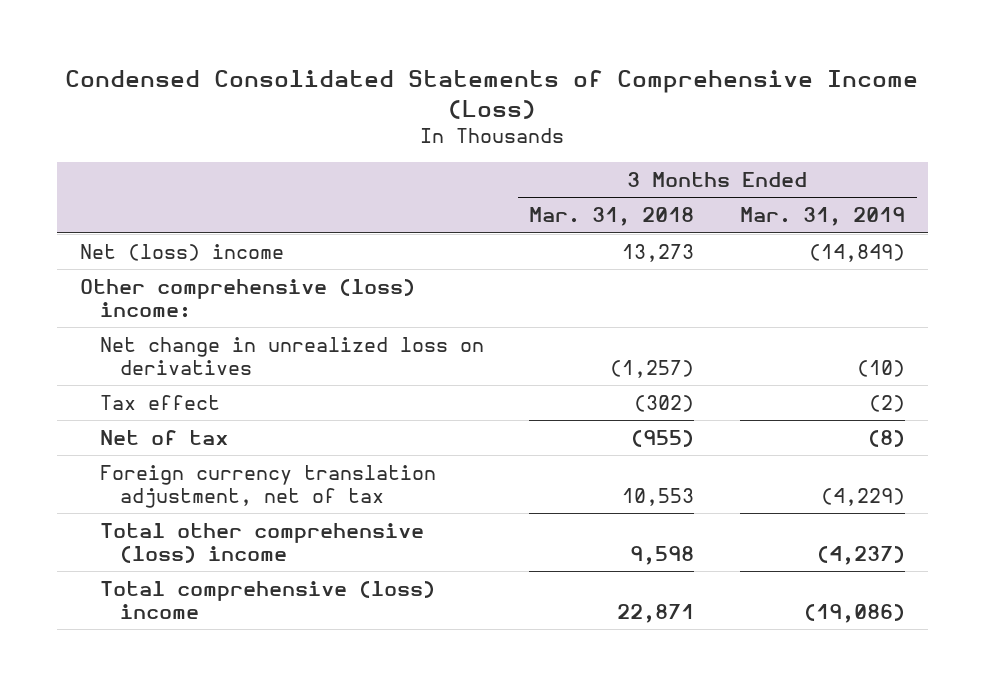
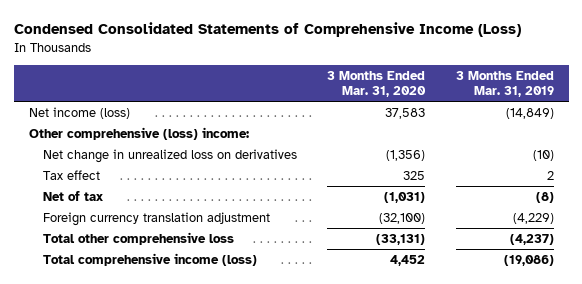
[529,207,695,227] Mar. 31, 2018 -> none
none -> [327,70,427,98] 3 Months Ended Mar. 31, 2020
[79,244,284,262] Net (loss) income -> [28,106,130,119] Net income (loss)
[869,395,906,413] (2) -> [546,170,554,180] 2
[99,465,436,508] Foreign currency translation adjustment, net of tax -> [42,211,270,226] Foreign currency translation adjustment
[99,523,424,563] Total other comprehensive (loss) income -> [42,231,234,245] Total other comprehensive loss
[99,581,435,619] Total comprehensive (loss) income -> [42,252,257,266] Total comprehensive income (loss)

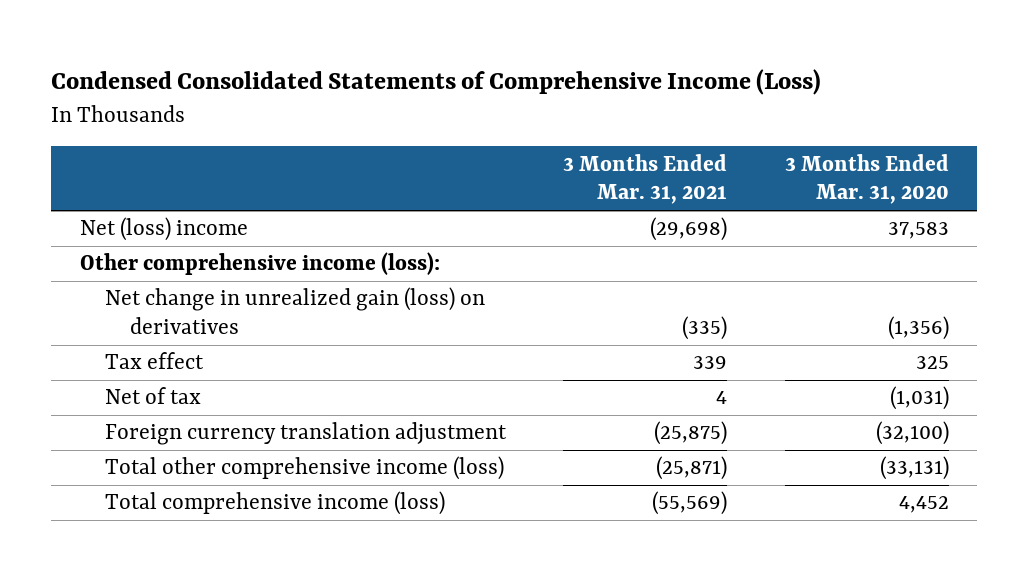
[455,70,554,98] 3 Months Ended Mar. 31, 2019 -> none
none -> [563,153,728,205] 3 Months Ended Mar. 31, 2021
[28,106,130,119] Net income (loss) -> [79,217,248,242] Net (loss) income
[28,126,249,140] Other comprehensive (loss) income: -> [79,252,440,276] Other comprehensive income (loss):
[42,148,297,163] Net change in unrealized loss on derivatives -> [105,287,486,335] Net change in unrealized gain (loss) on derivatives
[42,231,234,245] Total other comprehensive loss -> [105,456,505,481] Total other comprehensive income (loss)

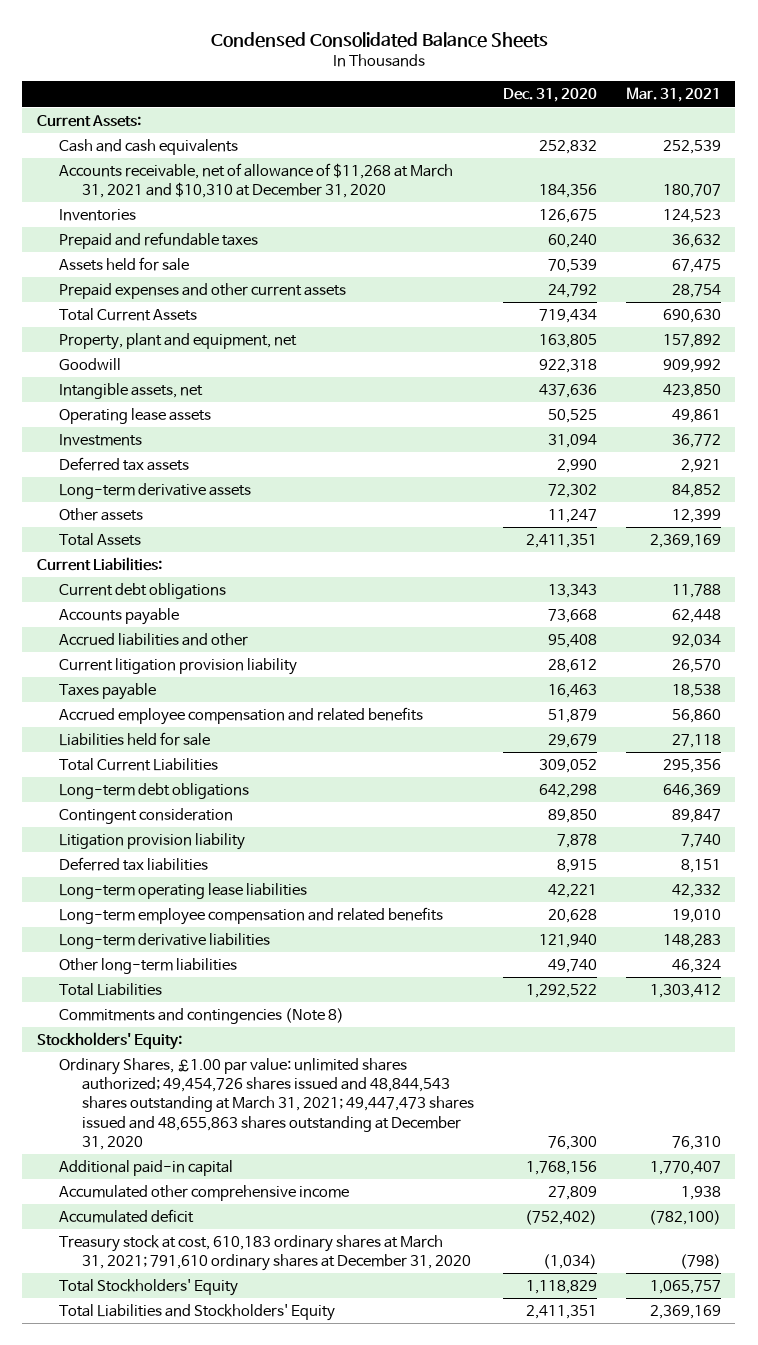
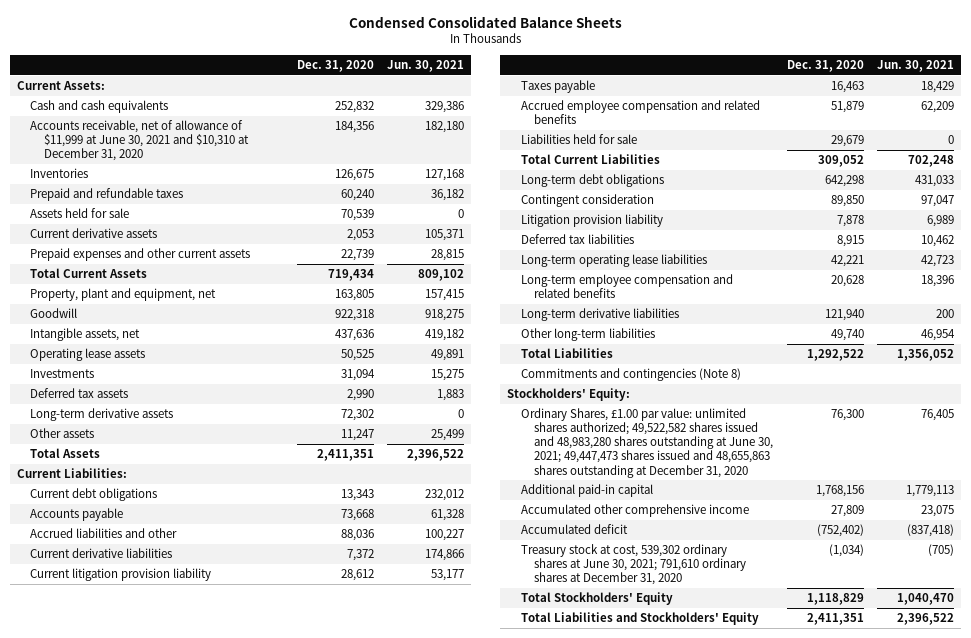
[625,87,721,103] Mar. 31, 2021 -> none
none -> [387,60,465,73] Jun. 30, 2021
[59,163,454,199] Accounts receivable, net of allowance of $11,268 at March 31, 2021 and $10,310 at December 31, 2020 -> [30,120,250,162] Accounts receivable, net of allowance of $11,999 at June 30, 2021 and $10,310 at December 31, 2020
none -> [30,228,158,239] Current derivative assets
[547,284,597,299] 24,792 -> [340,249,374,262] 22,739
[547,634,597,649] 95,408 -> [340,529,374,542] 88,036
none -> [30,548,173,559] Current derivative liabilities
[59,1058,474,1150] Ordinary Shares, £1.00 par value: unlimited shares authorized; 49,454,726 shares issued and 48,844,543 shares outstanding at March 31, 2021; 49,447,473 shares issued and 48,655,863 shares outstanding at December 31, 2020 -> [520,408,774,478] Ordinary Shares, £1.00 par value: unlimited shares authorized; 49,522,582 shares issued and 48,983,280 shares outstanding at June 30, 2021; 49,447,473 shares issued and 48,655,863 shares outstanding at December 31, 2020
[59,1235,471,1272] Treasury stock at cost, 610,183 ordinary shares at March 31, 2021; 791,610 ordinary shares at December 31, 2020 -> [520,544,747,586] Treasury stock at cost, 539,302 ordinary shares at June 30, 2021; 791,610 ordinary shares at December 31, 2020

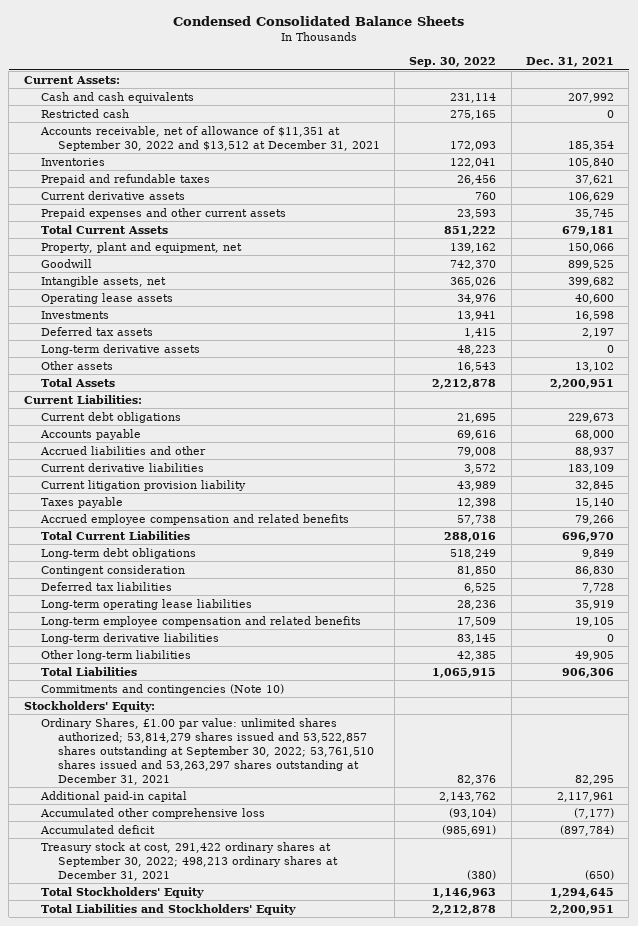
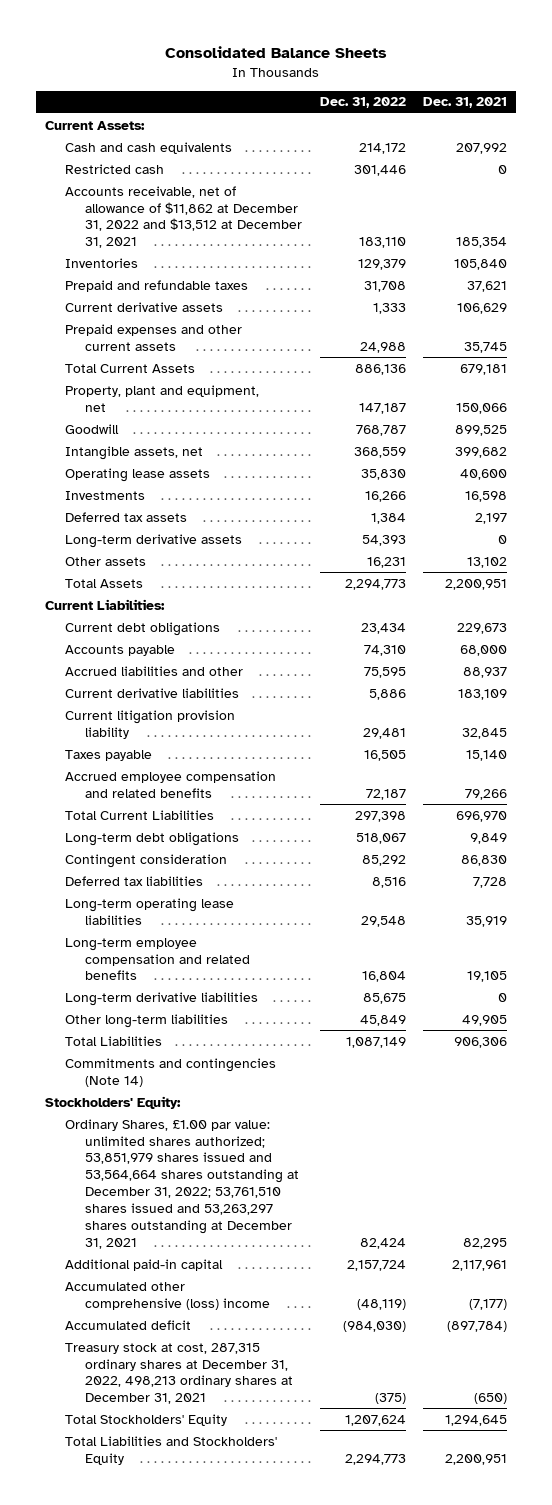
[172,16,464,27] Condensed Consolidated Balance Sheets -> [164,45,387,58] Consolidated Balance Sheets
[409,56,497,67] Sep. 30, 2022 -> none
none -> [319,97,406,109] Dec. 31, 2022
[39,125,380,151] Accounts receivable, net of allowance of $11,351 at September 30, 2022 and $13,512 at December 31, 2021 -> [64,185,302,249] Accounts receivable, net of allowance of $11,862 at December 31, 2022 and $13,512 at December 31, 2021
[40,683,284,695] Commitments and contingencies (Note 10) -> [64,1057,276,1087] Commitments and contingencies (Note 14)
[40,717,374,785] Ordinary Shares, £1.00 par value: unlimited shares authorized; 53,814,279 shares issued and 53,522,857 shares outstanding at September 30, 2022; 53,761,510 shares issued and 53,263,297 shares outstanding at December 31, 2021 -> [64,1118,299,1249] Ordinary Shares, £1.00 par value: unlimited shares authorized; 53,851,979 shares issued and 53,564,664 shares outstanding at December 31, 2022; 53,761,510 shares issued and 53,263,297 shares outstanding at December 31, 2021
[39,807,265,819] Accumulated other comprehensive loss -> [64,1281,270,1310] Accumulated other comprehensive (loss) income
[40,841,338,881] Treasury stock at cost, 291,422 ordinary shares at September 30, 2022; 498,213 ordinary shares at December 31, 2021 -> [64,1342,293,1405] Treasury stock at cost, 287,315 ordinary shares at December 31, 2022, 498,213 ordinary shares at December 31, 2021

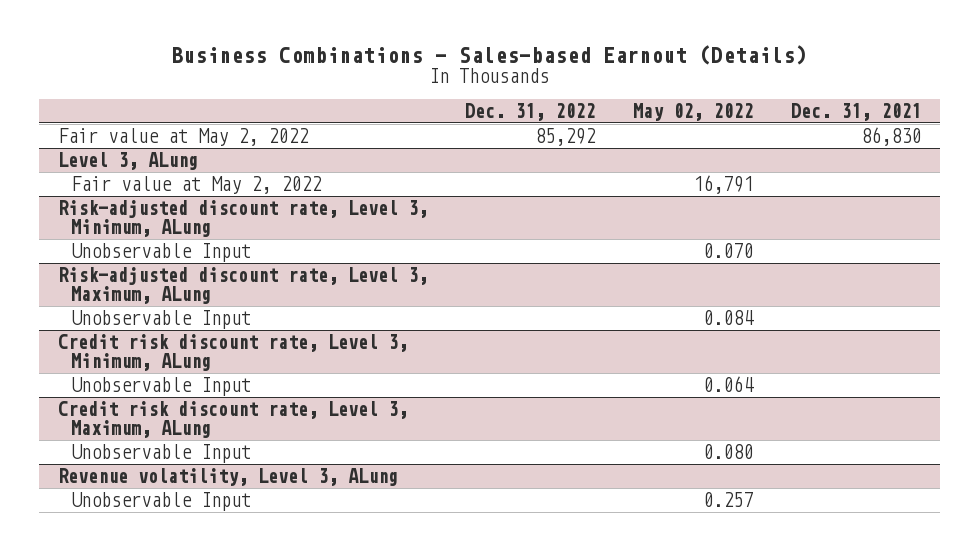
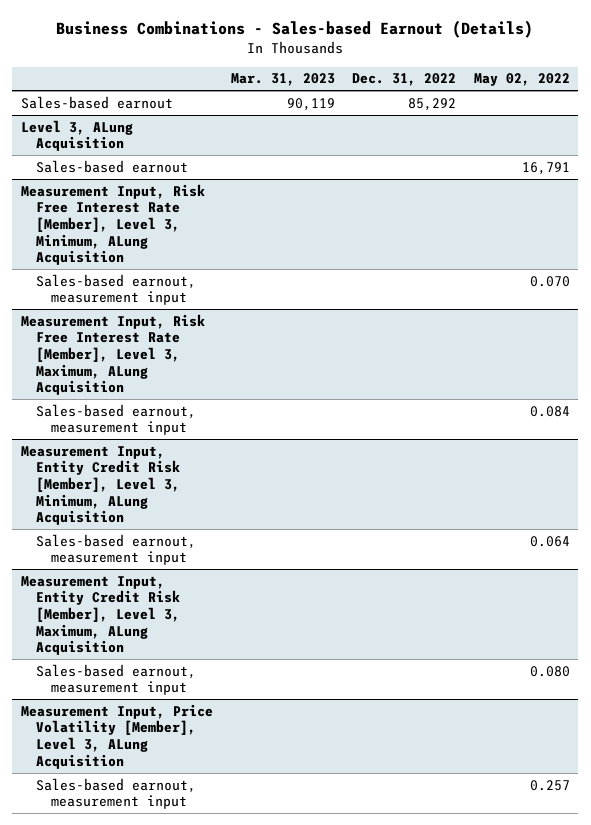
[790,103,921,122] Dec. 31, 2021 -> none
none -> [230,73,335,87] Mar. 31, 2023
[57,200,428,238] Risk-adjusted discount rate, Level 3, Minimum, ALung -> none
[57,267,428,305] Risk-adjusted discount rate, Level 3, Maximum, ALung -> none
[57,334,408,372] Credit risk discount rate, Level 3, Minimum, ALung -> none
[57,401,408,439] Credit risk discount rate, Level 3, Maximum, ALung -> none
[57,468,398,487] Revenue volatility, Level 3, ALung -> none
[57,128,309,147] Fair value at May 2, 2022 -> [21,95,174,109] Sales-based earnout
[57,152,198,171] Level 3, ALung -> [21,119,134,152] Level 3, ALung Acquisition
[70,176,322,195] Fair value at May 2, 2022 -> [35,159,188,173] Sales-based earnout
none -> [21,183,206,266] Measurement Input, Risk Free Interest Rate [Member], Level 3, Minimum, ALung Acquisition
[70,243,251,263] Unobservable Input -> [35,273,196,306] Sales-based earnout, measurement input
none -> [21,313,206,396] Measurement Input, Risk Free Interest Rate [Member], Level 3, Maximum, ALung Acquisition
[70,310,251,330] Unobservable Input -> [35,403,196,436] Sales-based earnout, measurement input
none -> [21,445,180,526] Measurement Input, Entity Credit Risk [Member], Level 3, Minimum, ALung Acquisition
[70,377,251,397] Unobservable Input -> [35,533,196,566] Sales-based earnout, measurement input
none -> [21,575,180,656] Measurement Input, Entity Credit Risk [Member], Level 3, Maximum, ALung Acquisition
[70,444,251,464] Unobservable Input -> [35,663,196,696] Sales-based earnout, measurement input
none -> [21,703,214,769] Measurement Input, Price Volatility [Member], Level 3, ALung Acquisition
[70,492,251,512] Unobservable Input -> [35,777,196,810] Sales-based earnout, measurement input

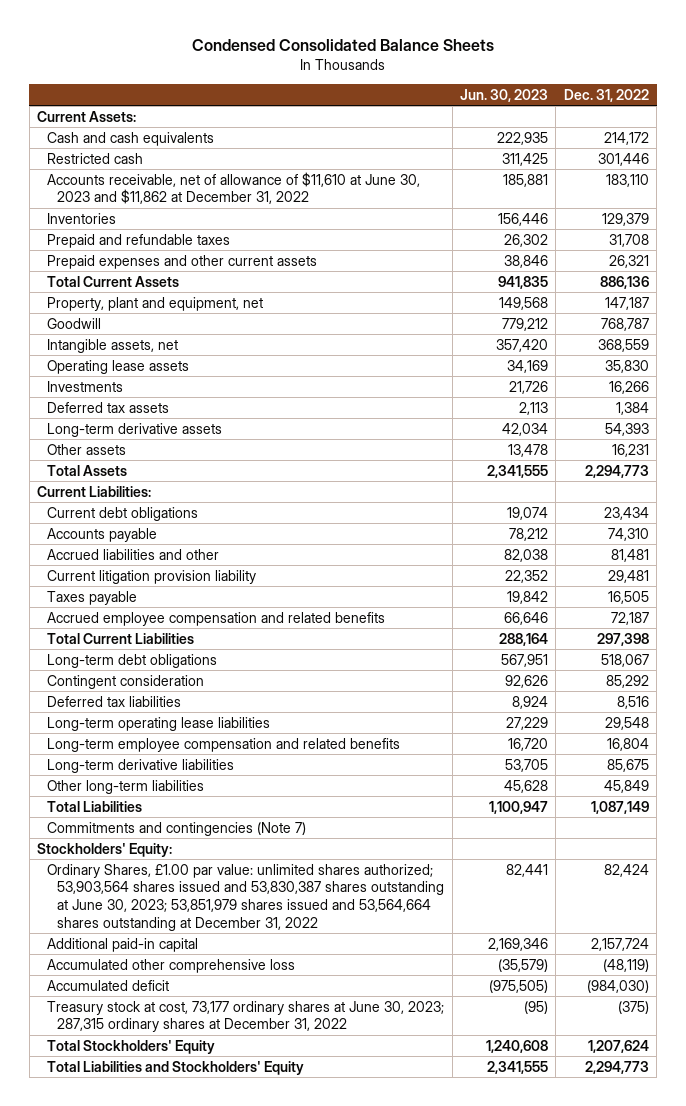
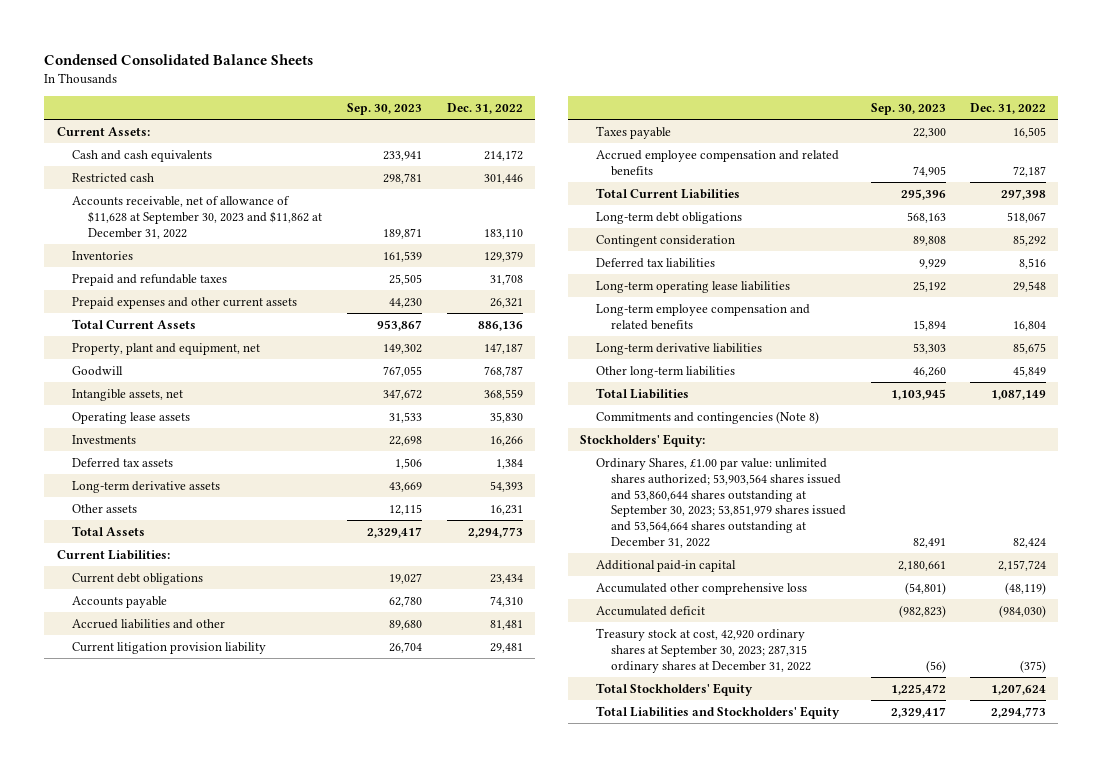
[460,88,549,102] Jun. 30, 2023 -> none
none -> [347,102,423,115] Sep. 30, 2023
[47,171,421,205] Accounts receivable, net of allowance of $11,610 at June 30, 2023 and $11,862 at December 31, 2022 -> [72,195,323,239] Accounts receivable, net of allowance of $11,628 at September 30, 2023 and $11,862 at December 31, 2022
[47,821,307,836] Commitments and contingencies (Note 7) -> [595,410,819,424] Commitments and contingencies (Note 8)
[47,863,445,931] Ordinary Shares, £1.00 par value: unlimited shares authorized; 53,903,564 shares issued and 53,830,387 shares outstanding at June 30, 2023; 53,851,979 shares issued and 53,564,664 shares outstanding at December 31, 2022 -> [595,457,847,549] Ordinary Shares, £1.00 par value: unlimited shares authorized; 53,903,564 shares issued and 53,860,644 shares outstanding at September 30, 2023; 53,851,979 shares issued and 53,564,664 shares outstanding at December 31, 2022
[47,1000,445,1033] Treasury stock at cost, 73,177 ordinary shares at June 30, 2023; 287,315 ordinary shares at December 31, 2022 -> [595,627,812,673] Treasury stock at cost, 42,920 ordinary shares at September 30, 2023; 287,315 ordinary shares at December 31, 2022

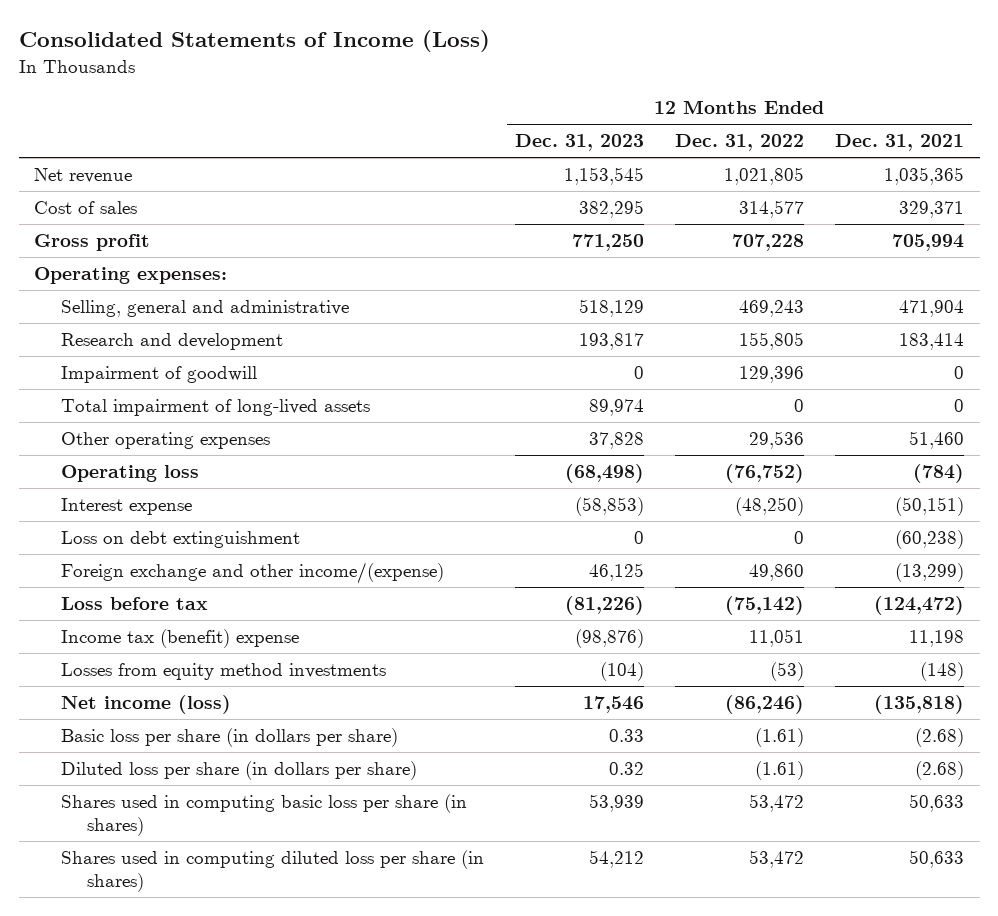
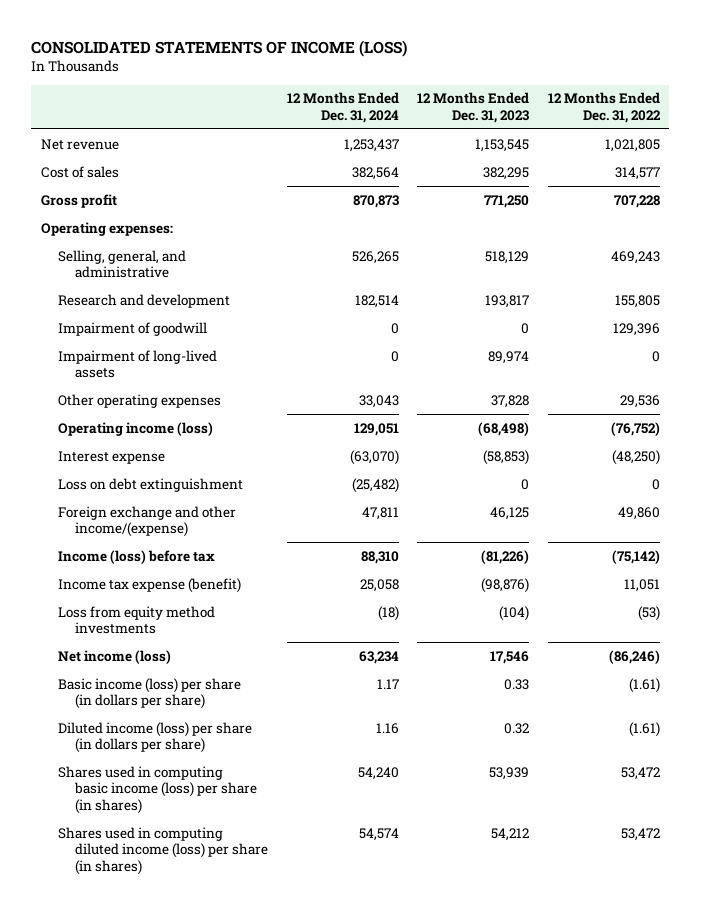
[18,30,490,53] Consolidated Statements of Income (Loss) -> [31,39,408,57] CONSOLIDATED STATEMENTS OF INCOME (LOSS)
[834,134,964,152] Dec. 31, 2021 -> none
none -> [286,92,399,124] 12 Months Ended Dec. 31, 2024
[60,299,349,317] Selling, general and administrative -> [57,249,186,279] Selling, general, and administrative
[60,398,370,416] Total impairment of long-lived assets -> [57,349,217,379] Impairment of long-lived assets
[60,464,199,482] Operating loss -> [57,421,213,436] Operating income (loss)
[60,596,208,610] Loss before tax -> [57,549,215,564] Income (loss) before tax
[60,628,299,648] Income tax (benefit) expense -> [57,577,241,593] Income tax expense (benefit)
[60,662,386,680] Losses from equity method investments -> [57,605,215,635] Loss from equity method investments
[60,727,398,747] Basic loss per share (in dollars per share) -> [57,677,241,710] Basic income (loss) per share (in dollars per share)
[60,760,417,780] Diluted loss per share (in dollars per share) -> [57,721,252,754] Diluted income (loss) per share (in dollars per share)
[60,793,467,837] Shares used in computing basic loss per share (in shares) -> [57,765,258,815] Shares used in computing basic income (loss) per share (in shares)
[60,849,484,893] Shares used in computing diluted loss per share (in shares) -> [57,826,269,876] Shares used in computing diluted income (loss) per share (in shares)

